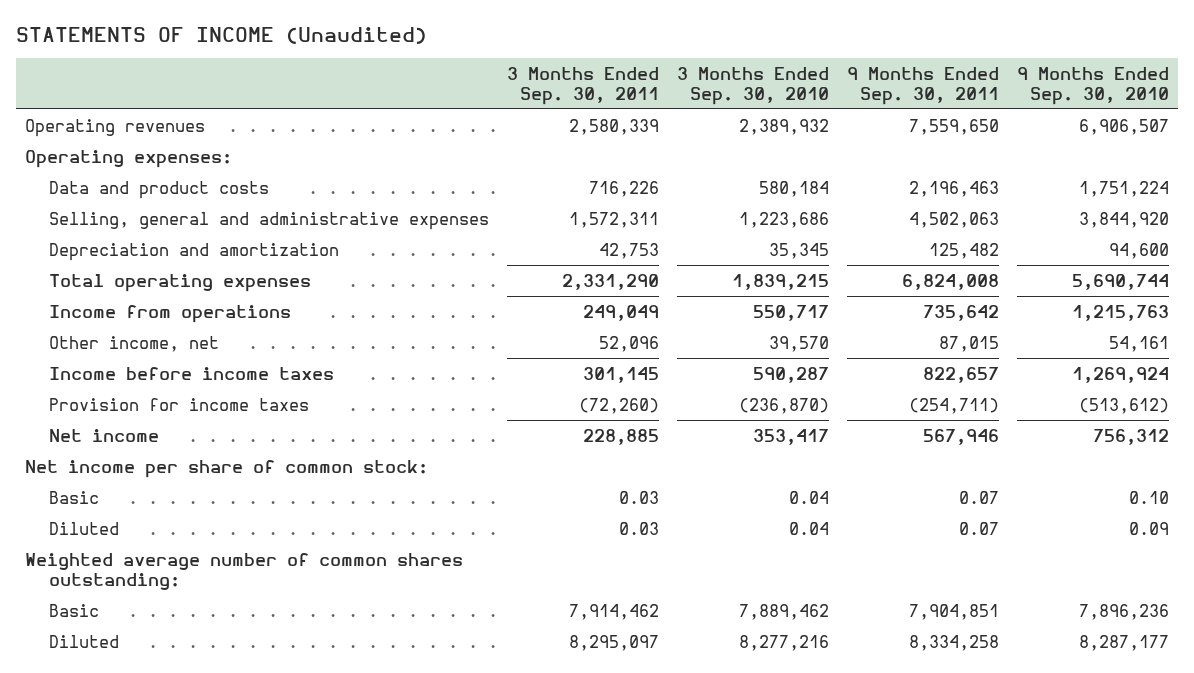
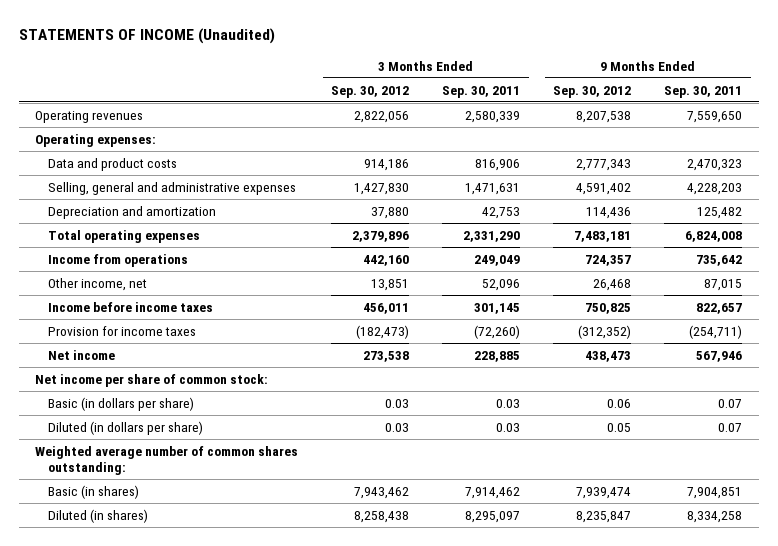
[676,66,829,105] 3 Months Ended Sep. 30, 2010 -> none
[1016,66,1169,105] 9 Months Ended Sep. 30, 2010 -> none
none -> [331,85,410,98] Sep. 30, 2012
none -> [553,85,632,98] Sep. 30, 2012
[588,180,659,197] 716,226 -> [475,158,521,171] 816,906
[908,180,999,197] 2,196,463 -> [687,158,743,171] 2,470,323
[568,211,659,228] 1,572,311 -> [465,182,521,195] 1,471,631
[908,211,999,228] 4,502,063 -> [687,182,743,195] 4,228,203
[48,490,99,504] Basic -> [47,396,194,411] Basic (in dollars per share)
[48,521,119,535] Diluted -> [47,420,203,435] Diluted (in dollars per share)
[48,603,99,617] Basic -> [47,484,139,499] Basic (in shares)
[48,634,119,648] Diluted -> [47,508,148,523] Diluted (in shares)

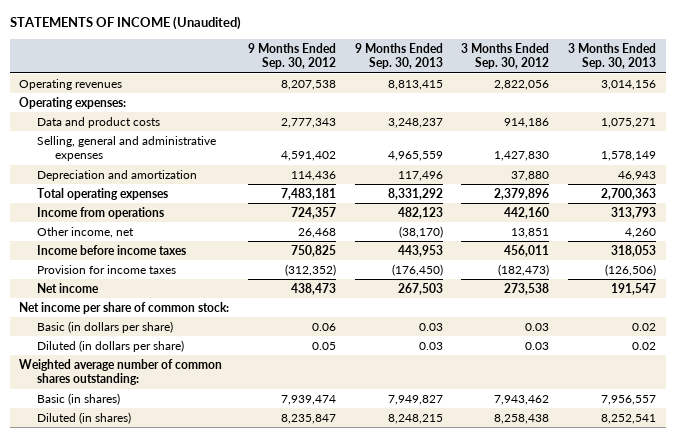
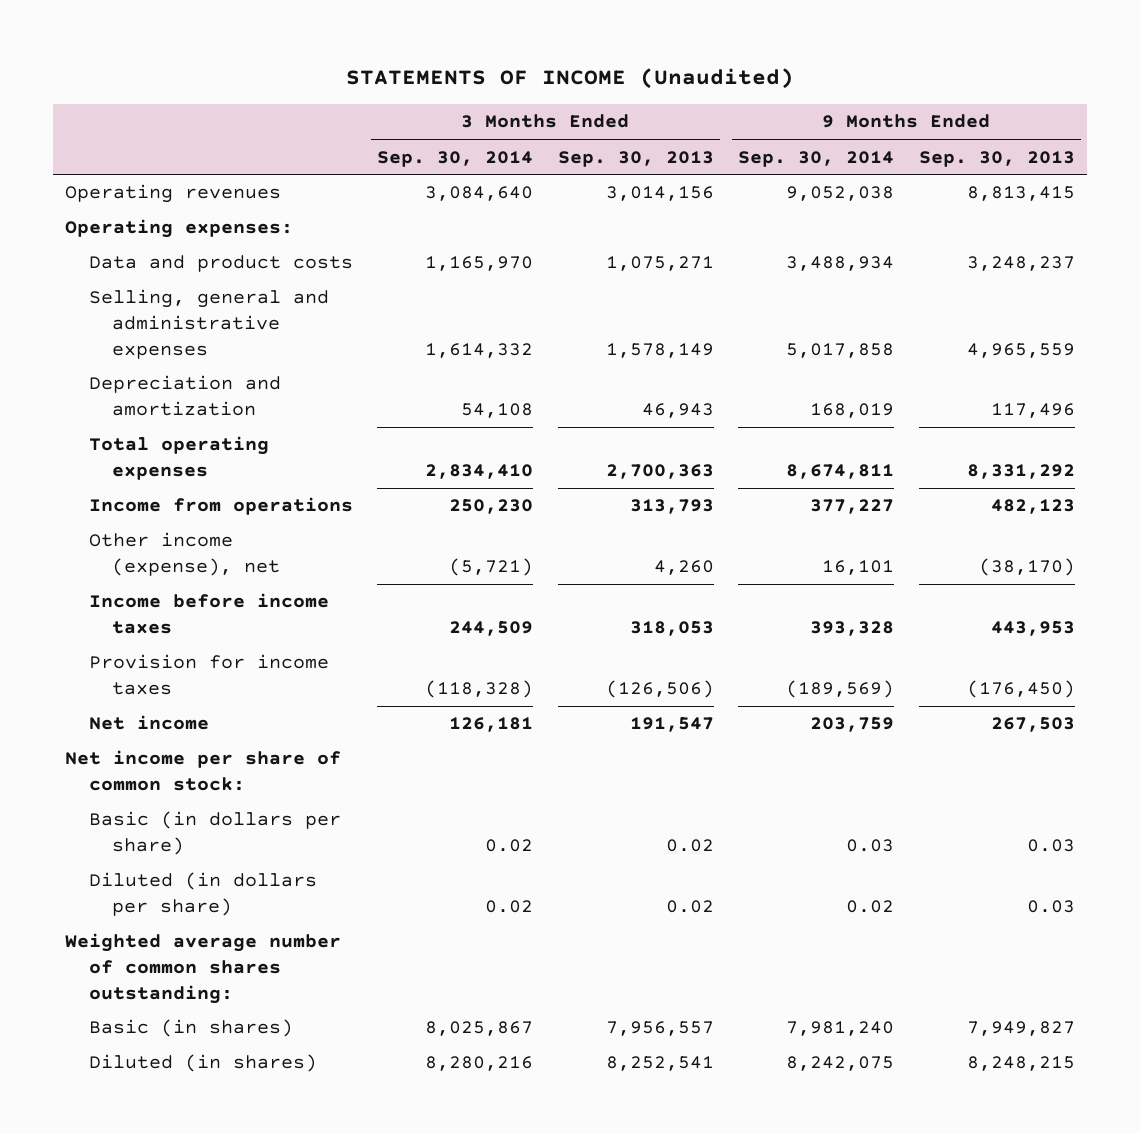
[247,42,336,70] 9 Months Ended Sep. 30, 2012 -> none
[461,42,550,70] 3 Months Ended Sep. 30, 2012 -> none
none -> [377,150,534,167] Sep. 30, 2014
none -> [738,150,895,167] Sep. 30, 2014
[37,226,135,238] Other income, net -> [88,532,281,577] Other income (expense), net

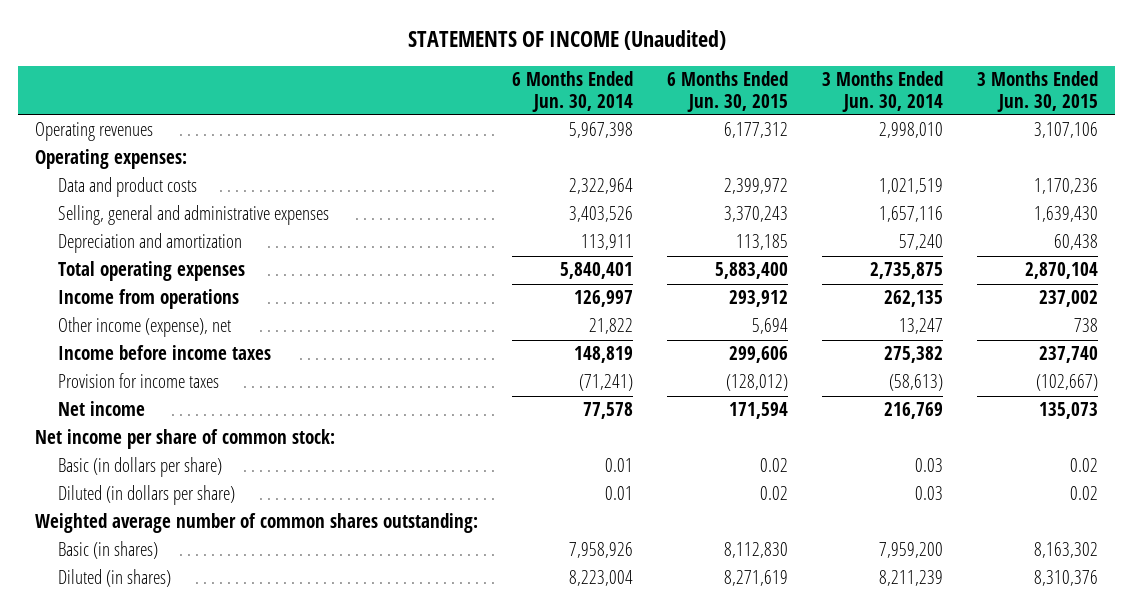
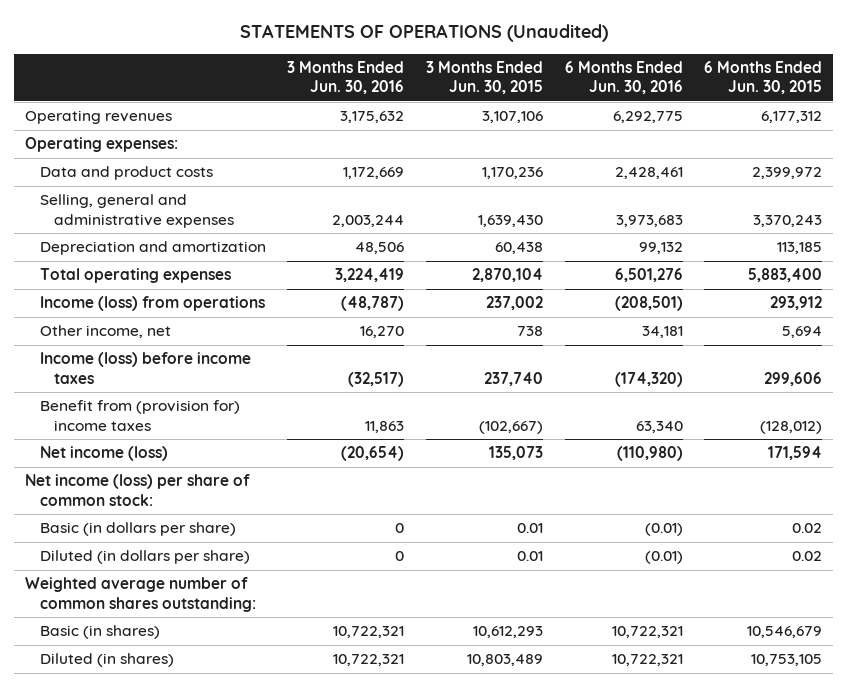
[407,30,726,51] STATEMENTS OF INCOME (Unaudited) -> [239,24,608,43] STATEMENTS OF OPERATIONS (Unaudited)
[512,71,634,112] 6 Months Ended Jun. 30, 2014 -> none
[822,71,944,112] 3 Months Ended Jun. 30, 2014 -> none
none -> [287,60,405,95] 3 Months Ended Jun. 30, 2016
none -> [564,60,683,95] 6 Months Ended Jun. 30, 2016
[57,289,239,310] Income from operations -> [39,296,265,312] Income (loss) from operations
[57,317,231,338] Other income (expense), net -> [39,325,171,339] Other income, net
[57,345,271,361] Income before income taxes -> [39,352,251,384] Income (loss) before income taxes
[57,373,219,389] Provision for income taxes -> [39,400,240,431] Benefit from (provision for) income taxes
[57,401,145,417] Net income -> [39,446,168,462] Net income (loss)
[35,429,336,450] Net income per share of common stock: -> [24,474,250,506] Net income (loss) per share of common stock:
[1070,458,1099,473] 0.02 -> [517,523,544,534] 0.01
[1070,486,1099,501] 0.02 -> [517,551,544,562] 0.01
[724,542,789,559] 8,112,830 -> [747,626,823,639] 10,546,679
[1034,542,1099,559] 8,163,302 -> [473,626,544,639] 10,612,293
[724,570,789,587] 8,271,619 -> [751,654,823,667] 10,753,105
[1034,570,1099,587] 8,310,376 -> [467,654,544,667] 10,803,489

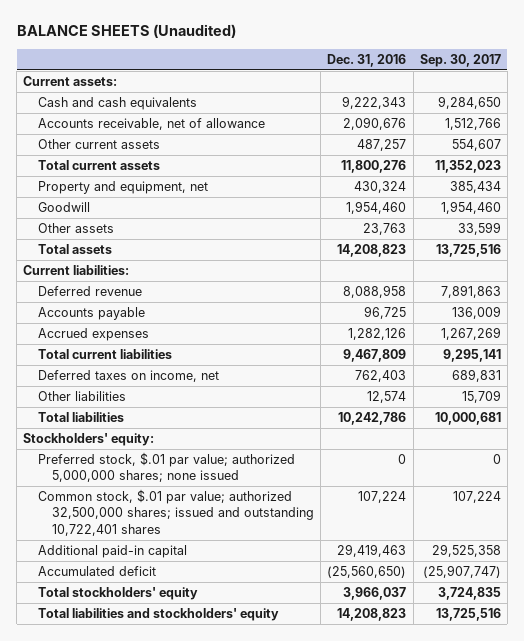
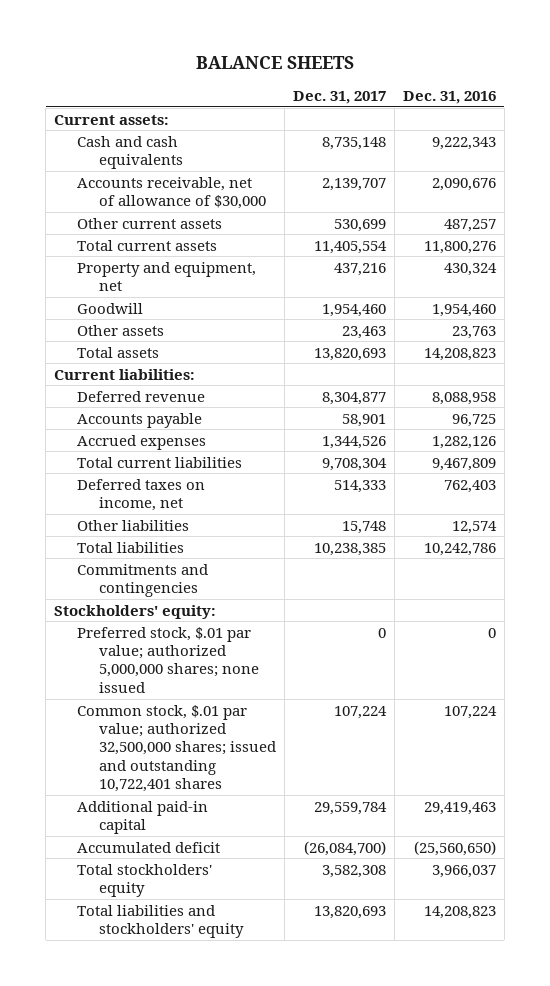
[16,24,236,39] BALANCE SHEETS (Unaudited) -> [196,56,355,70] BALANCE SHEETS
[419,54,501,68] Sep. 30, 2017 -> none
none -> [293,91,387,105] Dec. 31, 2017
[37,118,265,131] Accounts receivable, net of allowance -> [76,176,267,209] Accounts receivable, net of allowance of $30,000
none -> [76,563,208,597] Commitments and contingencies

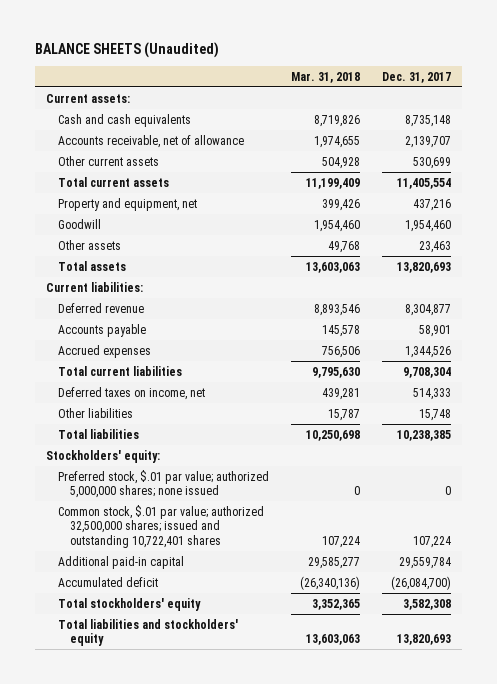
[196,56,355,70] BALANCE SHEETS -> [34,41,219,58] BALANCE SHEETS (Unaudited)
[402,91,496,105] Dec. 31, 2016 -> none
none -> [291,71,361,83] Mar. 31, 2018
[76,176,267,209] Accounts receivable, net of allowance of $30,000 -> [58,134,245,148] Accounts receivable, net of allowance
[76,563,208,597] Commitments and contingencies -> none

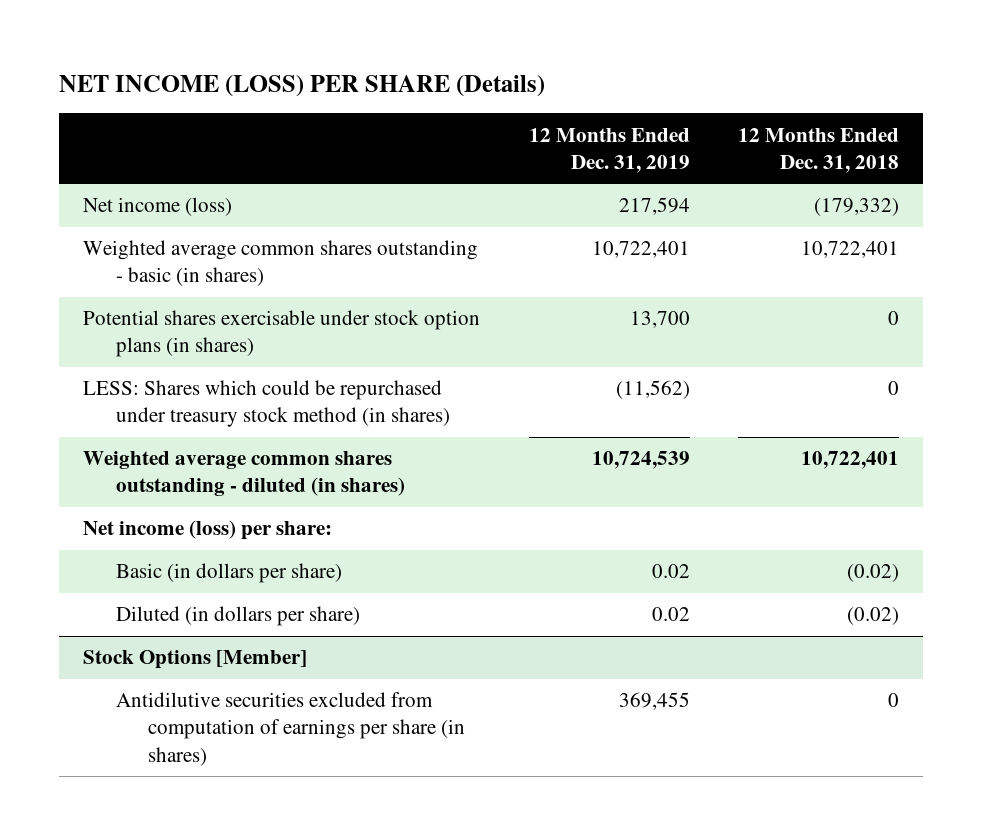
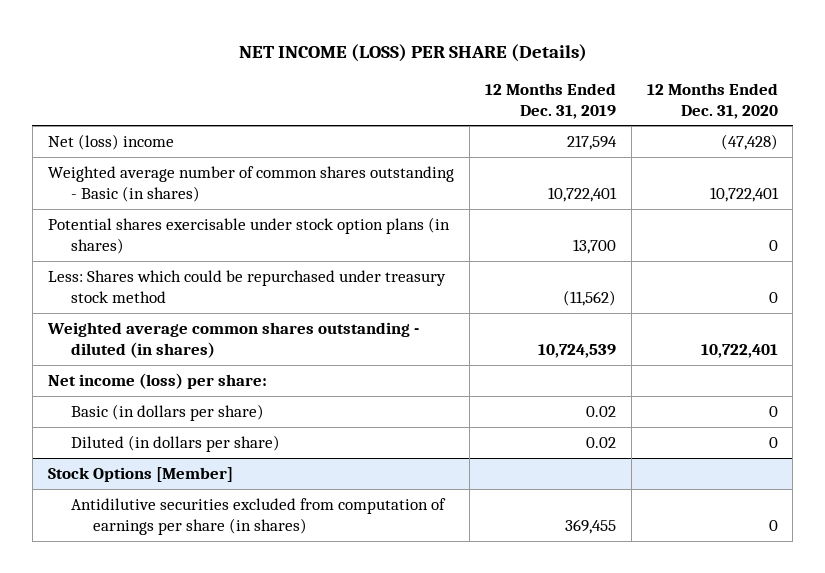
[737,127,899,173] 12 Months Ended Dec. 31, 2018 -> none
none -> [646,82,778,119] 12 Months Ended Dec. 31, 2020
[83,197,233,217] Net income (loss) -> [47,133,174,150] Net (loss) income
[83,240,479,287] Weighted average common shares outstanding - basic (in shares) -> [47,165,454,202] Weighted average number of common shares outstanding - Basic (in shares)
[83,380,450,428] LESS: Shares which could be repurchased under treasury stock method (in shares) -> [47,269,446,303] Less: Shares which could be repurchased under treasury stock method

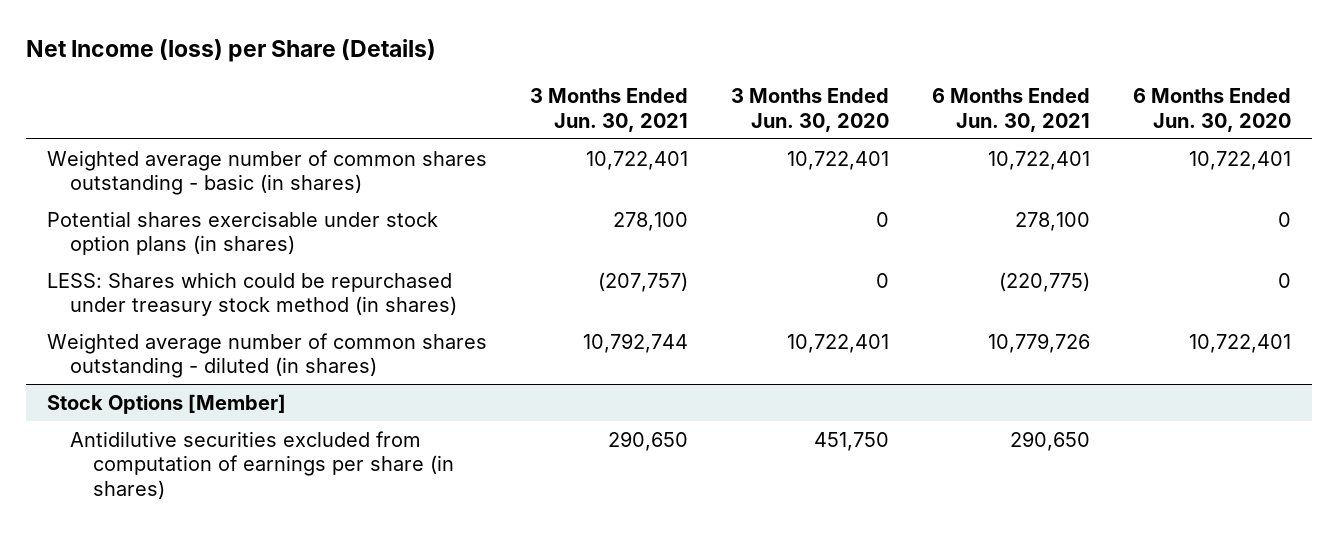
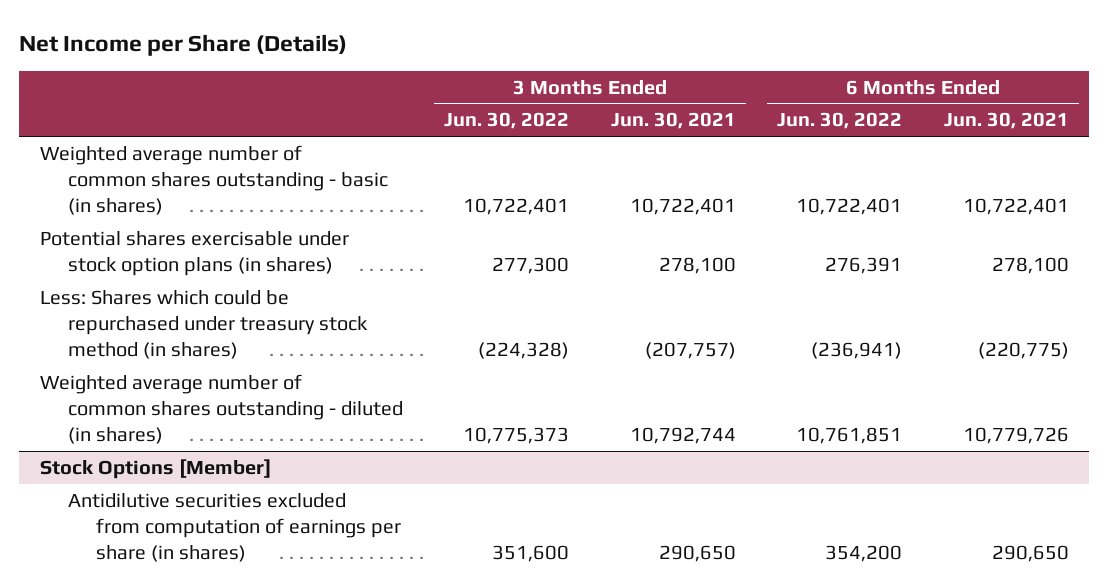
[26,39,437,63] Net Income (loss) per Share (Details) -> [19,33,348,56] Net Income per Share (Details)
[731,87,890,132] 3 Months Ended Jun. 30, 2020 -> none
[1132,87,1291,132] 6 Months Ended Jun. 30, 2020 -> none
none -> [444,112,570,130] Jun. 30, 2022
none -> [777,112,903,130] Jun. 30, 2022
[47,271,458,317] LESS: Shares which could be repurchased under treasury stock method (in shares) -> [40,289,368,359] Less: Shares which could be repurchased under treasury stock method (in shares)

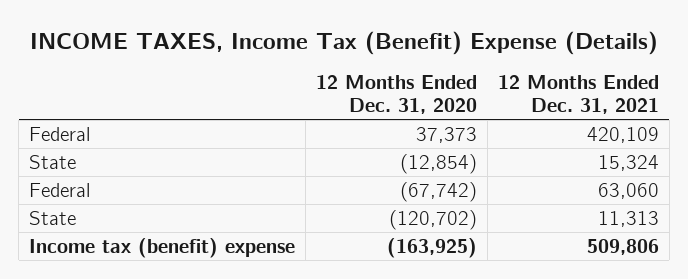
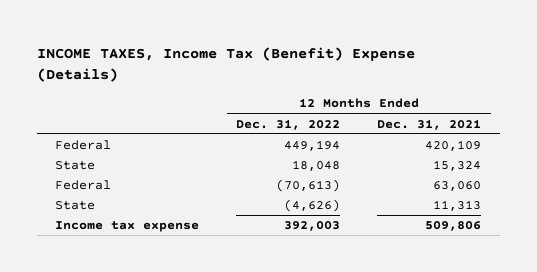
[316,74,478,114] 12 Months Ended Dec. 31, 2020 -> none
none -> [236,118,341,130] Dec. 31, 2022
[29,237,296,258] Income tax (benefit) expense -> [55,221,200,233] Income tax expense

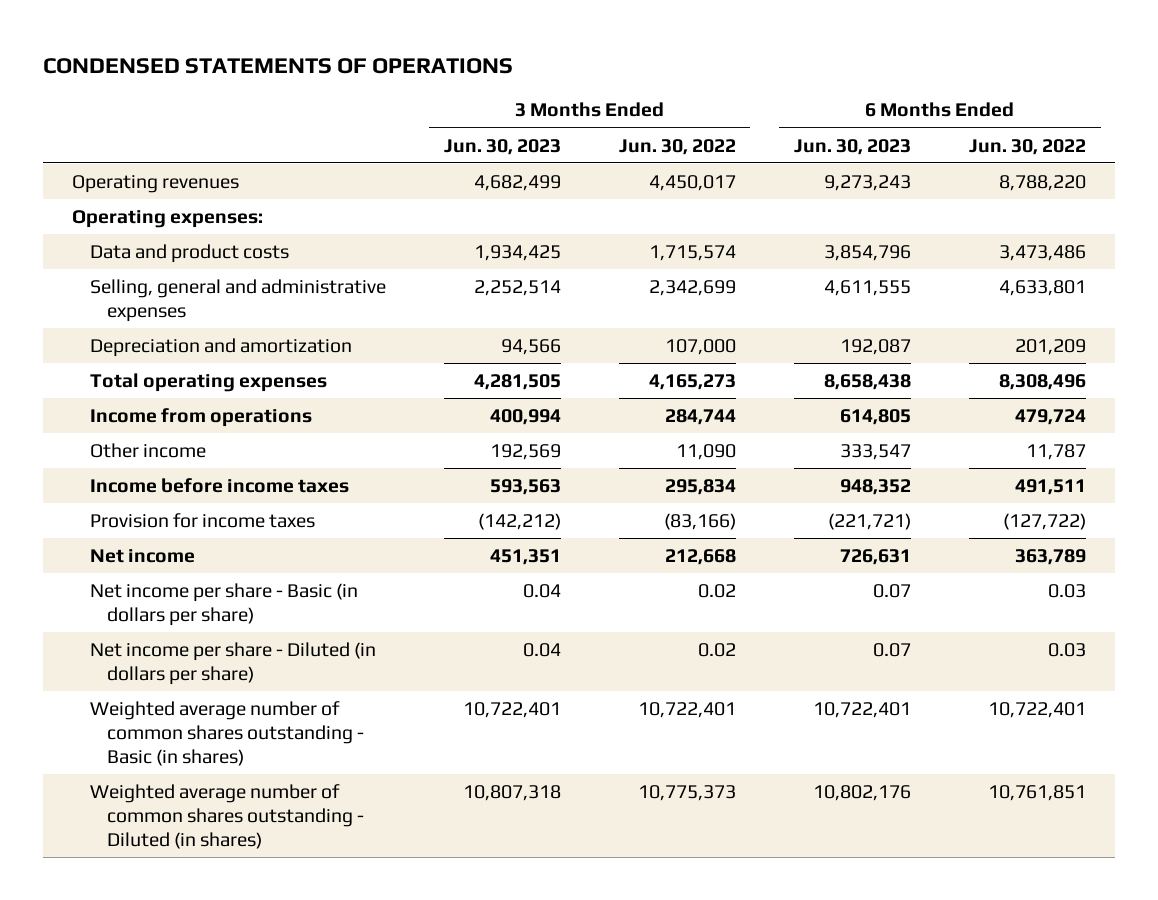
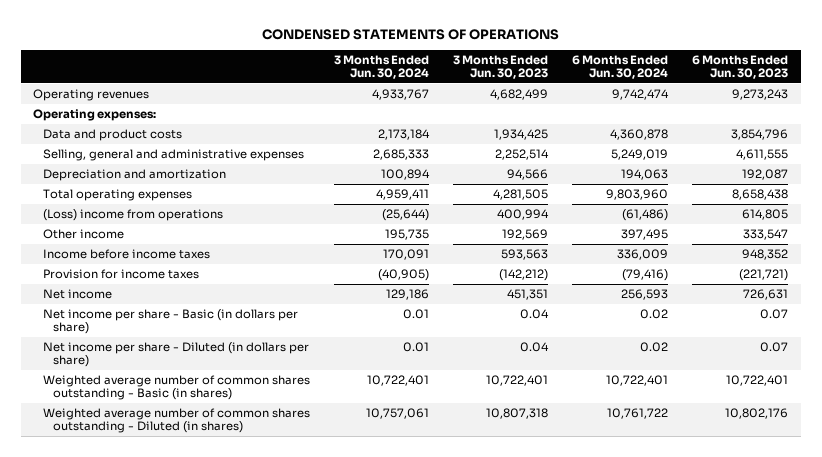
[618,138,736,155] Jun. 30, 2022 -> none
[969,138,1087,155] Jun. 30, 2022 -> none
none -> [334,54,430,80] 3 Months Ended Jun. 30, 2024
none -> [572,54,669,80] 6 Months Ended Jun. 30, 2024
[89,407,312,427] Income from operations -> [42,208,223,221] (Loss) income from operations

